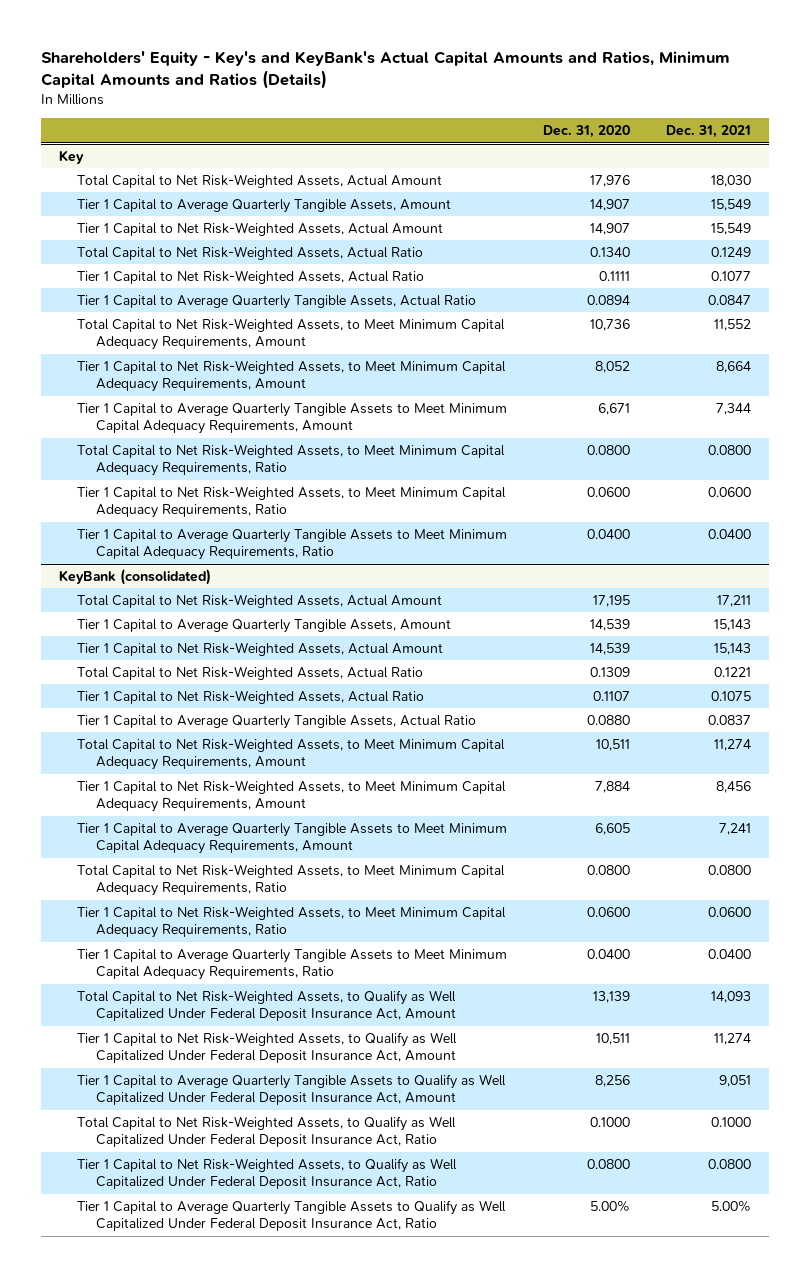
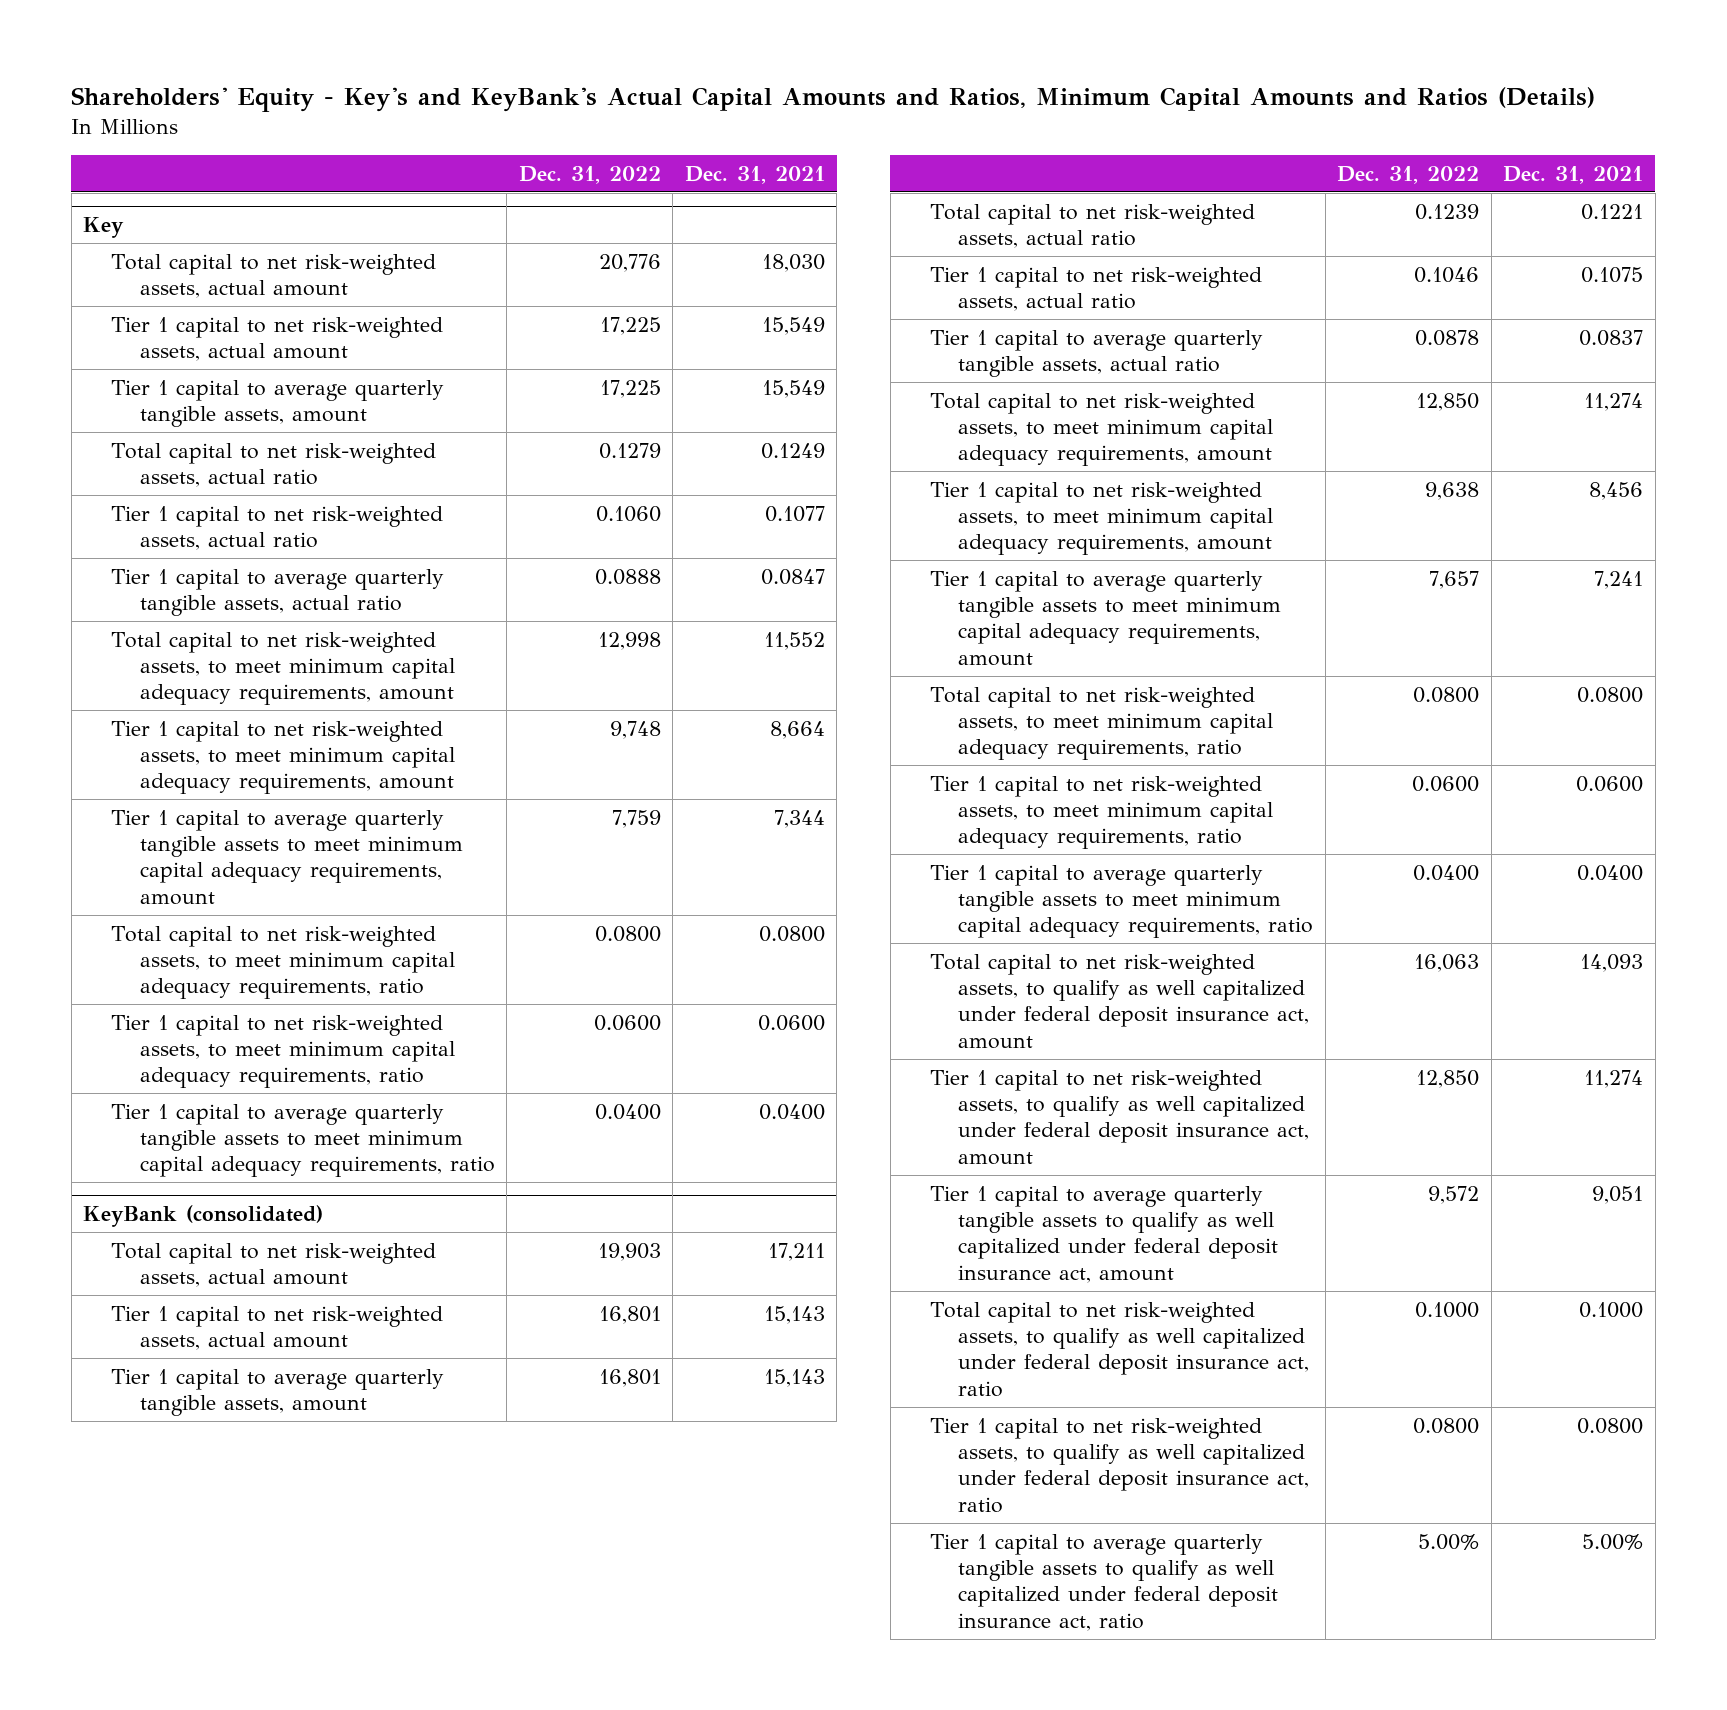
[543,125,631,139] Dec. 31, 2020 -> none
none -> [518,166,661,185] Dec. 31, 2022
[77,173,443,188] Total Capital to Net Risk-Weighted Assets, Actual Amount -> [111,253,437,299] Total capital to net risk-weighted assets, actual amount
[77,198,452,213] Tier 1 Capital to Average Quarterly Tangible Assets, Amount -> [111,316,444,362] Tier 1 capital to net risk-weighted assets, actual amount
[77,221,444,236] Tier 1 Capital to Net Risk-Weighted Assets, Actual Amount -> [111,379,445,428] Tier 1 capital to average quarterly tangible assets, amount
[77,245,424,260] Total Capital to Net Risk-Weighted Assets, Actual Ratio -> [111,442,437,488] Total capital to net risk-weighted assets, actual ratio
[77,269,425,284] Tier 1 Capital to Net Risk-Weighted Assets, Actual Ratio -> [111,505,444,551] Tier 1 capital to net risk-weighted assets, actual ratio
[77,294,477,309] Tier 1 Capital to Average Quarterly Tangible Assets, Actual Ratio -> [111,568,445,617] Tier 1 capital to average quarterly tangible assets, actual ratio
[77,317,506,351] Total Capital to Net Risk-Weighted Assets, to Meet Minimum Capital Adequacy Requirements, Amount -> [111,631,455,706] Total capital to net risk-weighted assets, to meet minimum capital adequacy requirements, amount
[77,359,507,393] Tier 1 Capital to Net Risk-Weighted Assets, to Meet Minimum Capital Adequacy Requirements, Amount -> [111,720,455,795] Tier 1 capital to net risk-weighted assets, to meet minimum capital adequacy requirements, amount
[77,402,508,435] Tier 1 Capital to Average Quarterly Tangible Assets to Meet Minimum Capital Adequacy Requirements, Amount -> [111,809,463,905] Tier 1 capital to average quarterly tangible assets to meet minimum capital adequacy requirements, amount
[77,443,506,477] Total Capital to Net Risk-Weighted Assets, to Meet Minimum Capital Adequacy Requirements, Ratio -> [111,925,455,1000] Total capital to net risk-weighted assets, to meet minimum capital adequacy requirements, ratio
[77,485,507,519] Tier 1 Capital to Net Risk-Weighted Assets, to Meet Minimum Capital Adequacy Requirements, Ratio -> [111,1014,455,1089] Tier 1 capital to net risk-weighted assets, to meet minimum capital adequacy requirements, ratio
[77,528,508,561] Tier 1 Capital to Average Quarterly Tangible Assets to Meet Minimum Capital Adequacy Requirements, Ratio -> [111,1103,495,1178] Tier 1 capital to average quarterly tangible assets to meet minimum capital adequacy requirements, ratio
[77,593,443,608] Total Capital to Net Risk-Weighted Assets, Actual Amount -> [111,1242,437,1288] Total capital to net risk-weighted assets, actual amount
[77,618,452,633] Tier 1 Capital to Average Quarterly Tangible Assets, Amount -> [111,1305,444,1351] Tier 1 capital to net risk-weighted assets, actual amount
[77,641,444,656] Tier 1 Capital to Net Risk-Weighted Assets, Actual Amount -> [111,1368,445,1417] Tier 1 capital to average quarterly tangible assets, amount
[77,665,424,680] Total Capital to Net Risk-Weighted Assets, Actual Ratio -> [930,203,1256,249] Total capital to net risk-weighted assets, actual ratio
[77,689,425,704] Tier 1 Capital to Net Risk-Weighted Assets, Actual Ratio -> [930,266,1263,312] Tier 1 capital to net risk-weighted assets, actual ratio
[77,714,477,729] Tier 1 Capital to Average Quarterly Tangible Assets, Actual Ratio -> [930,329,1264,378] Tier 1 capital to average quarterly tangible assets, actual ratio
[77,737,506,771] Total Capital to Net Risk-Weighted Assets, to Meet Minimum Capital Adequacy Requirements, Amount -> [930,392,1274,467] Total capital to net risk-weighted assets, to meet minimum capital adequacy requirements, amount
[77,779,507,813] Tier 1 Capital to Net Risk-Weighted Assets, to Meet Minimum Capital Adequacy Requirements, Amount -> [930,481,1274,556] Tier 1 capital to net risk-weighted assets, to meet minimum capital adequacy requirements, amount
[77,822,508,855] Tier 1 Capital to Average Quarterly Tangible Assets to Meet Minimum Capital Adequacy Requirements, Amount -> [930,570,1282,666] Tier 1 capital to average quarterly tangible assets to meet minimum capital adequacy requirements, amount
[77,863,506,897] Total Capital to Net Risk-Weighted Assets, to Meet Minimum Capital Adequacy Requirements, Ratio -> [930,686,1274,761] Total capital to net risk-weighted assets, to meet minimum capital adequacy requirements, ratio
[77,905,507,939] Tier 1 Capital to Net Risk-Weighted Assets, to Meet Minimum Capital Adequacy Requirements, Ratio -> [930,775,1274,850] Tier 1 capital to net risk-weighted assets, to meet minimum capital adequacy requirements, ratio
[77,948,508,981] Tier 1 Capital to Average Quarterly Tangible Assets to Meet Minimum Capital Adequacy Requirements, Ratio -> [930,864,1314,939] Tier 1 capital to average quarterly tangible assets to meet minimum capital adequacy requirements, ratio
[77,989,457,1022] Total Capital to Net Risk-Weighted Assets, to Qualify as Well Capitalized Under Federal Deposit Insurance Act, Amount -> [930,953,1310,1049] Total capital to net risk-weighted assets, to qualify as well capitalized under federal deposit insurance act, amount
[77,1031,458,1064] Tier 1 Capital to Net Risk-Weighted Assets, to Qualify as Well Capitalized Under Federal Deposit Insurance Act, Amount -> [930,1069,1310,1165] Tier 1 capital to net risk-weighted assets, to qualify as well capitalized under federal deposit insurance act, amount
[77,1073,507,1106] Tier 1 Capital to Average Quarterly Tangible Assets to Qualify as Well Capitalized Under Federal Deposit Insurance Act, Amount -> [930,1185,1279,1283] Tier 1 capital to average quarterly tangible assets to qualify as well capitalized under federal deposit insurance act, amount
[77,1115,457,1148] Total Capital to Net Risk-Weighted Assets, to Qualify as Well Capitalized Under Federal Deposit Insurance Act, Ratio -> [930,1301,1310,1397] Total capital to net risk-weighted assets, to qualify as well capitalized under federal deposit insurance act, ratio
[77,1157,458,1190] Tier 1 Capital to Net Risk-Weighted Assets, to Qualify as Well Capitalized Under Federal Deposit Insurance Act, Ratio -> [930,1417,1310,1513] Tier 1 capital to net risk-weighted assets, to qualify as well capitalized under federal deposit insurance act, ratio
[77,1199,507,1232] Tier 1 Capital to Average Quarterly Tangible Assets to Qualify as Well Capitalized Under Federal Deposit Insurance Act, Ratio -> [930,1533,1279,1631] Tier 1 capital to average quarterly tangible assets to qualify as well capitalized under federal deposit insurance act, ratio

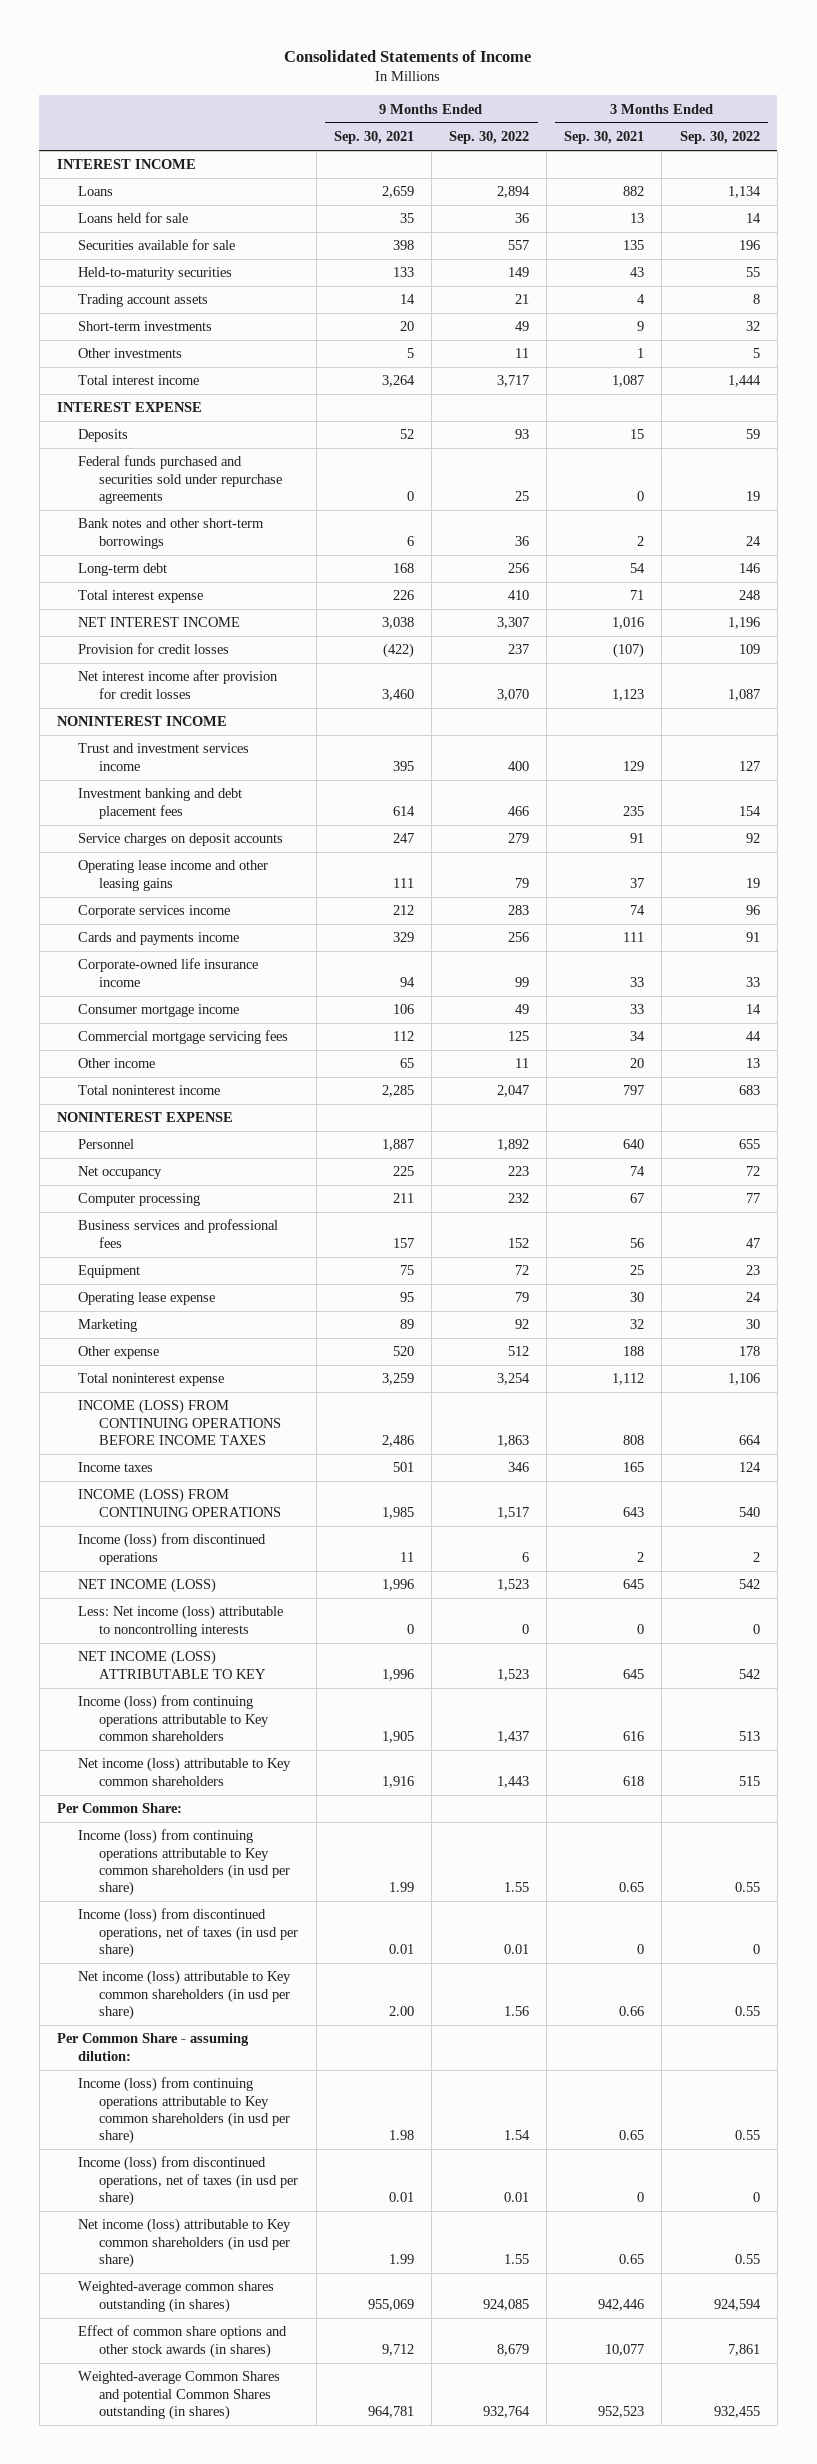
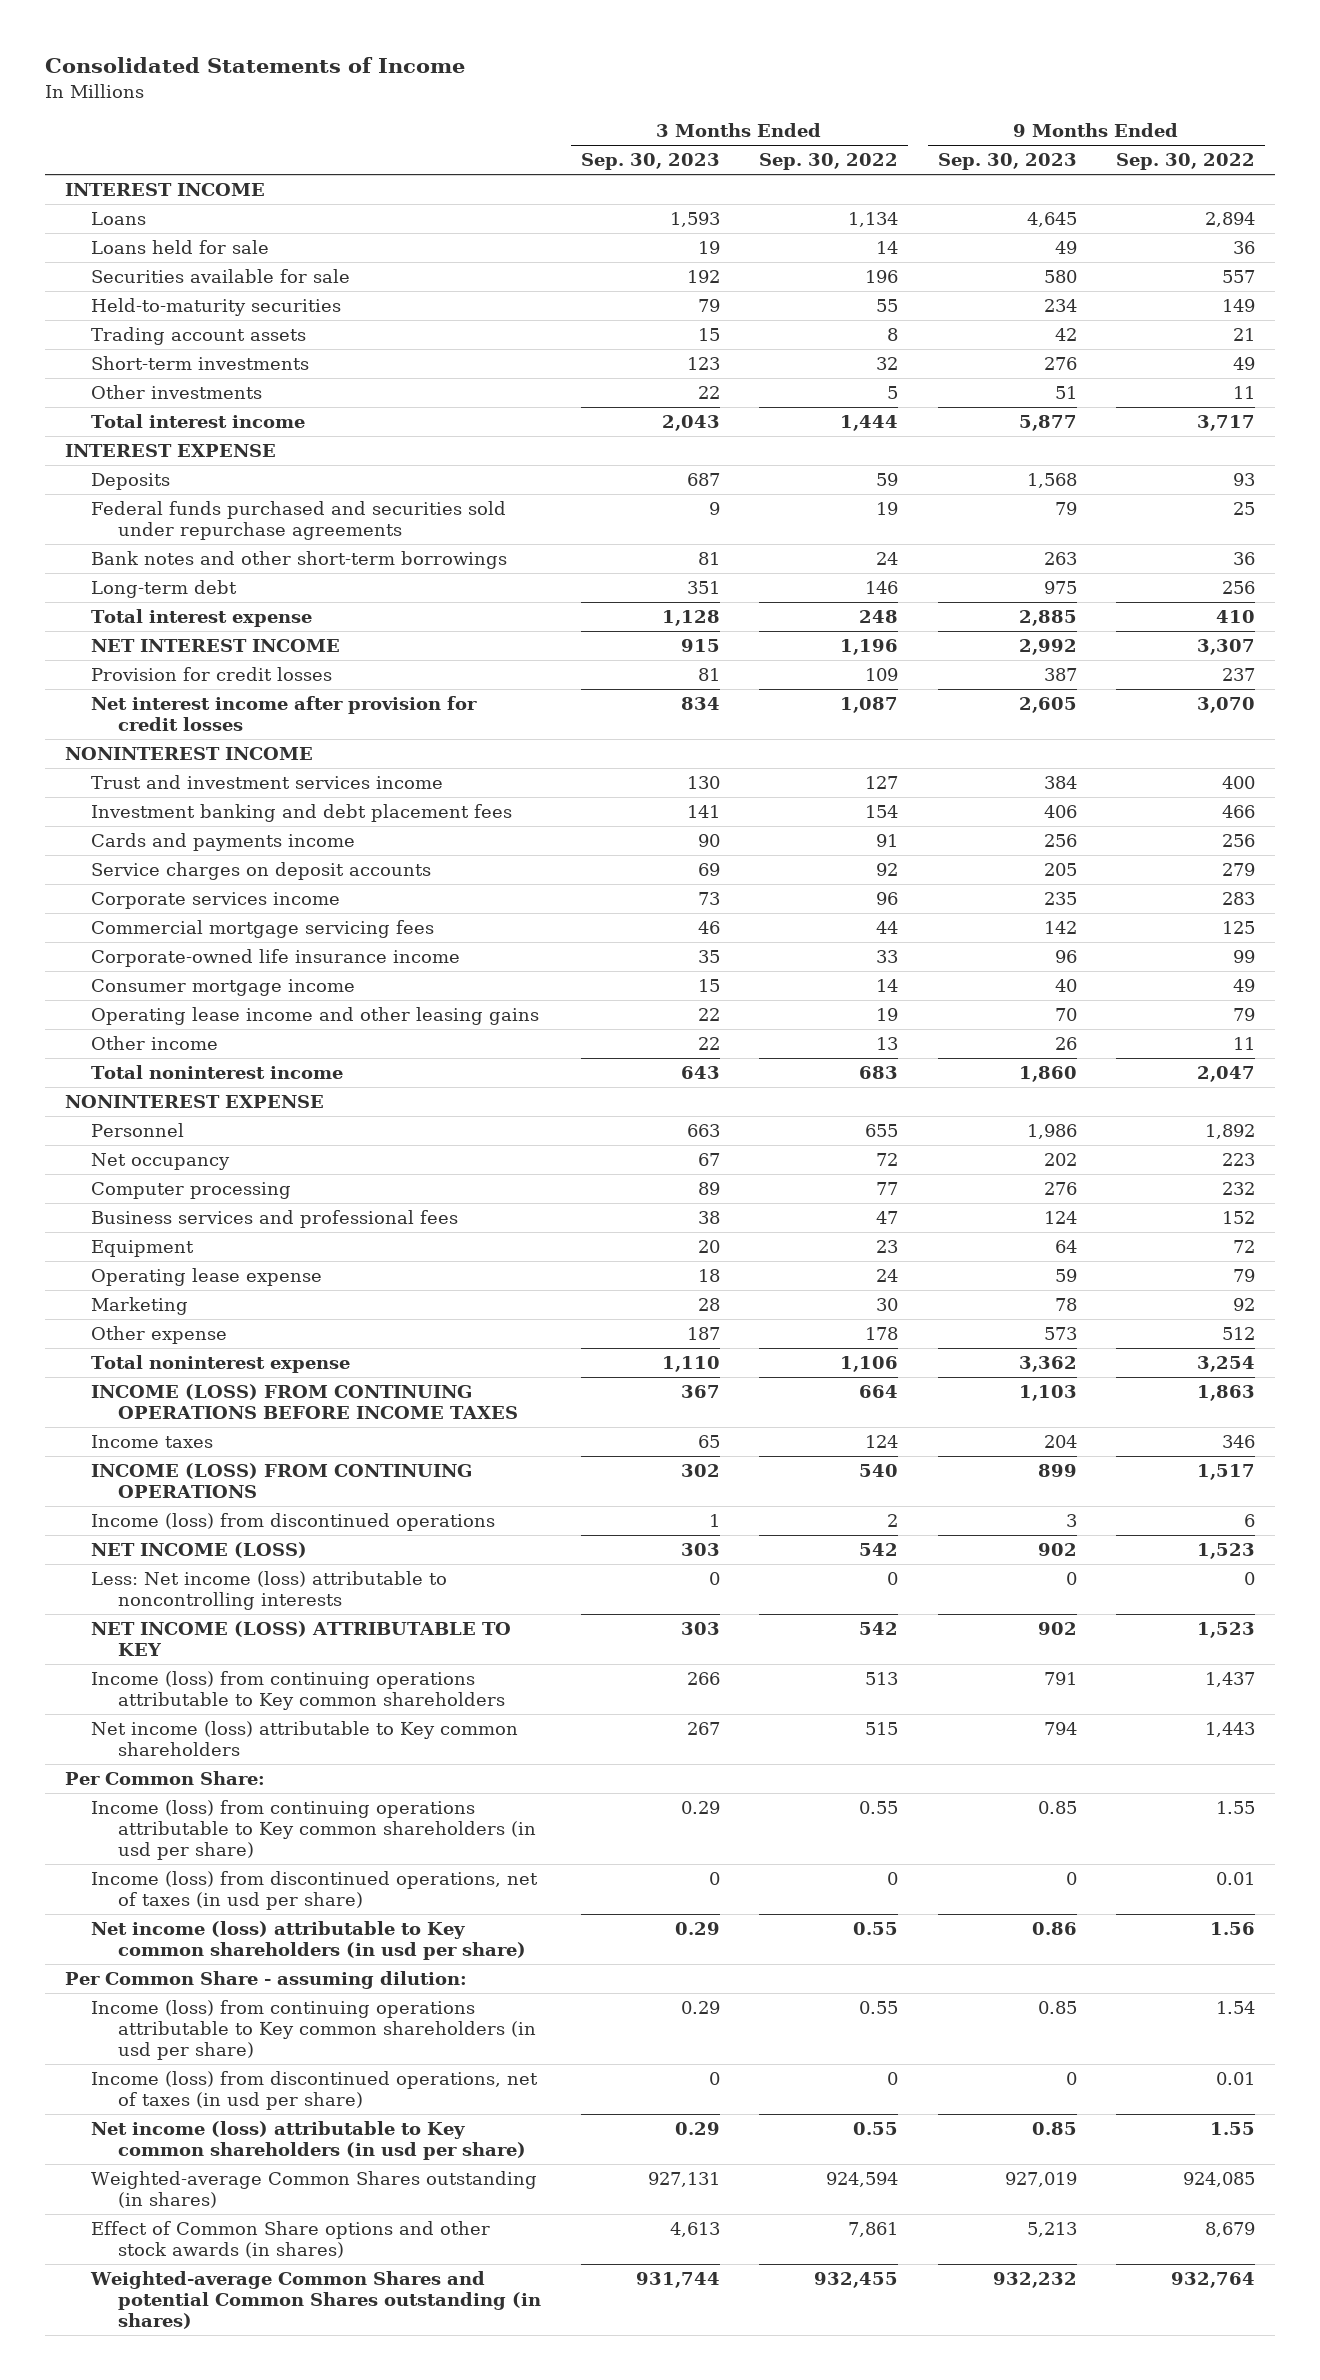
[333,131,414,145] Sep. 30, 2021 -> none
[564,131,645,145] Sep. 30, 2021 -> none
none -> [580,153,720,171] Sep. 30, 2023
none -> [937,153,1077,171] Sep. 30, 2023
[78,932,240,946] Cards and payments income -> [91,833,356,852] Cards and payments income
[78,1030,289,1045] Commercial mortgage servicing fees -> [91,920,435,939] Commercial mortgage servicing fees
[78,860,269,891] Operating lease income and other leasing gains -> [91,1007,540,1026] Operating lease income and other leasing gains
[78,2281,275,2313] Weighted-average common shares outstanding (in shares) -> [91,2171,538,2209] Weighted-average Common Shares outstanding (in shares)
[78,2325,288,2358] Effect of common share options and other stock awards (in shares) -> [91,2221,491,2259] Effect of Common Share options and other stock awards (in shares)

